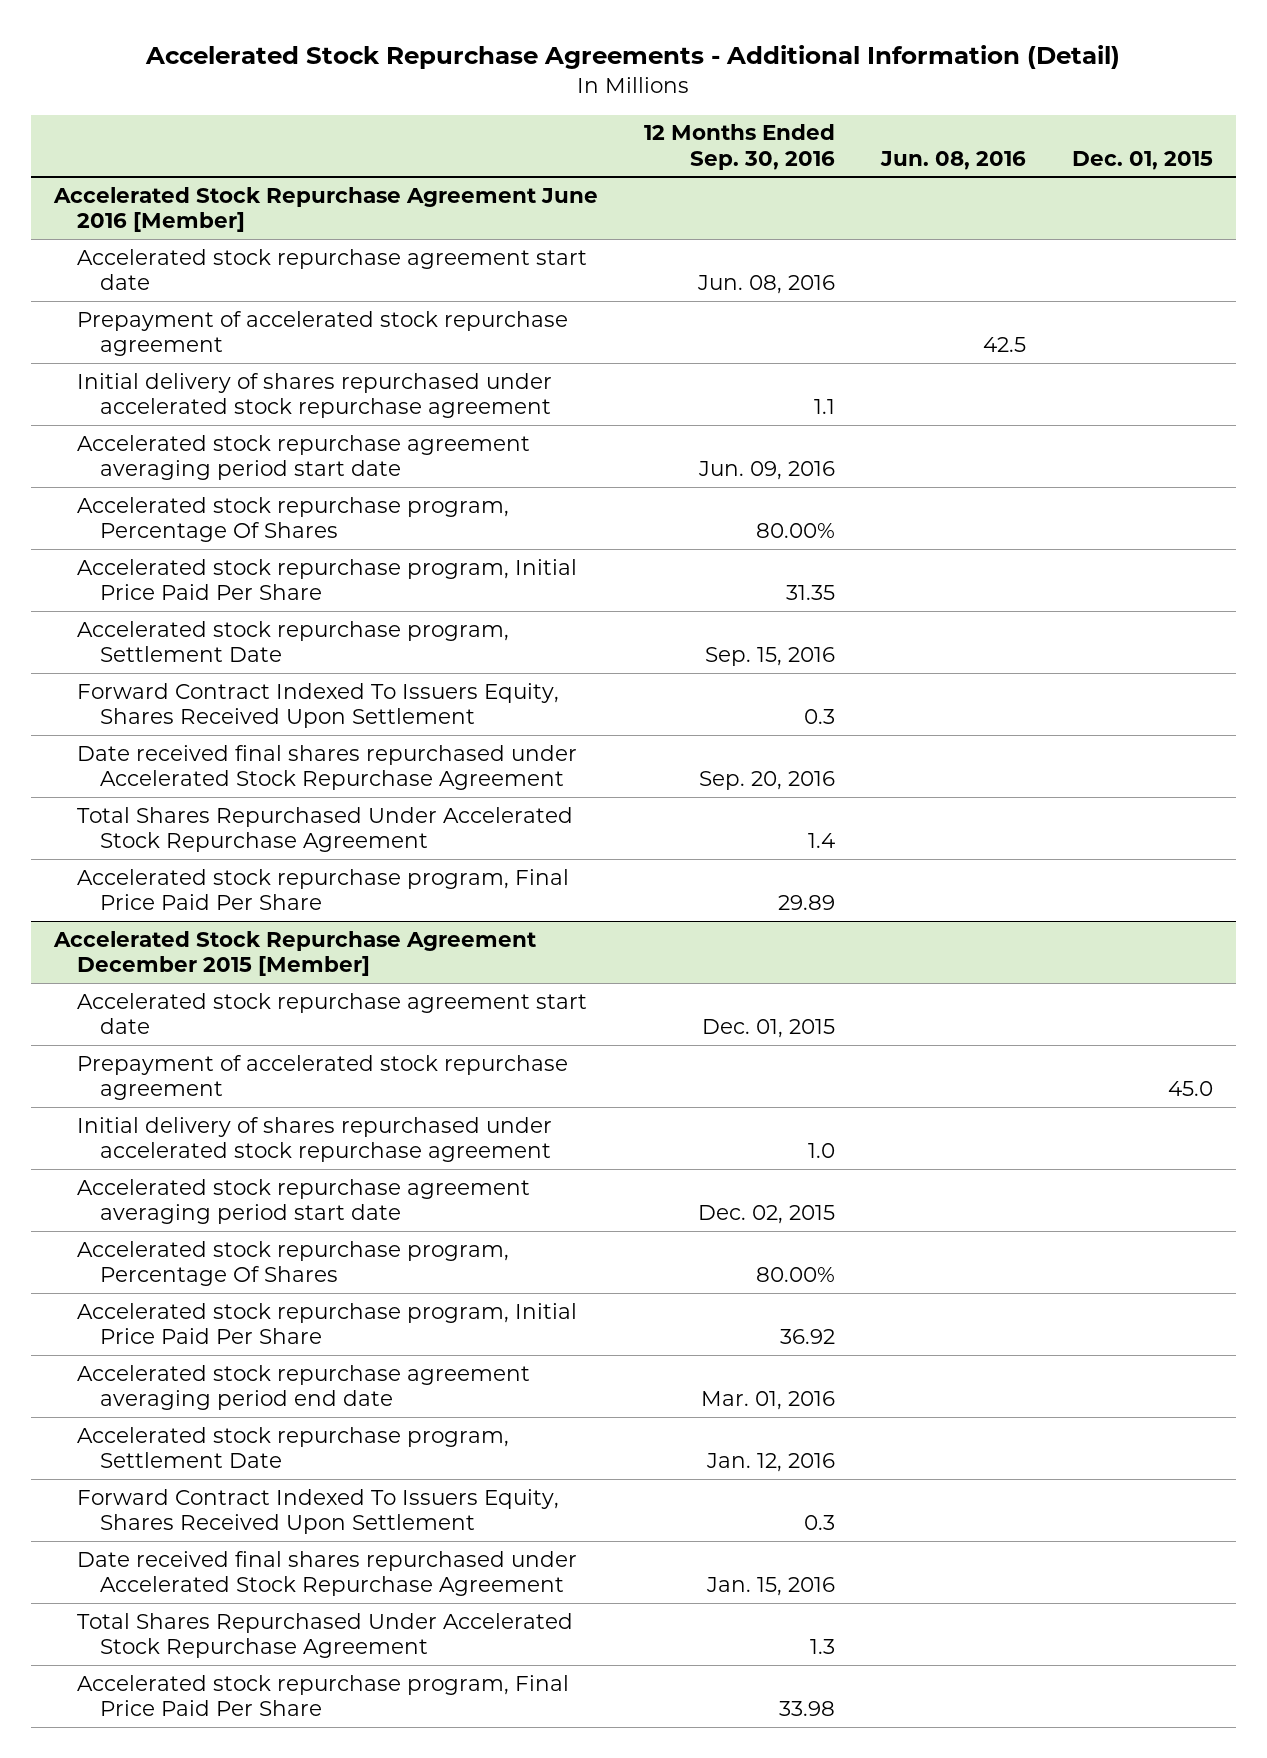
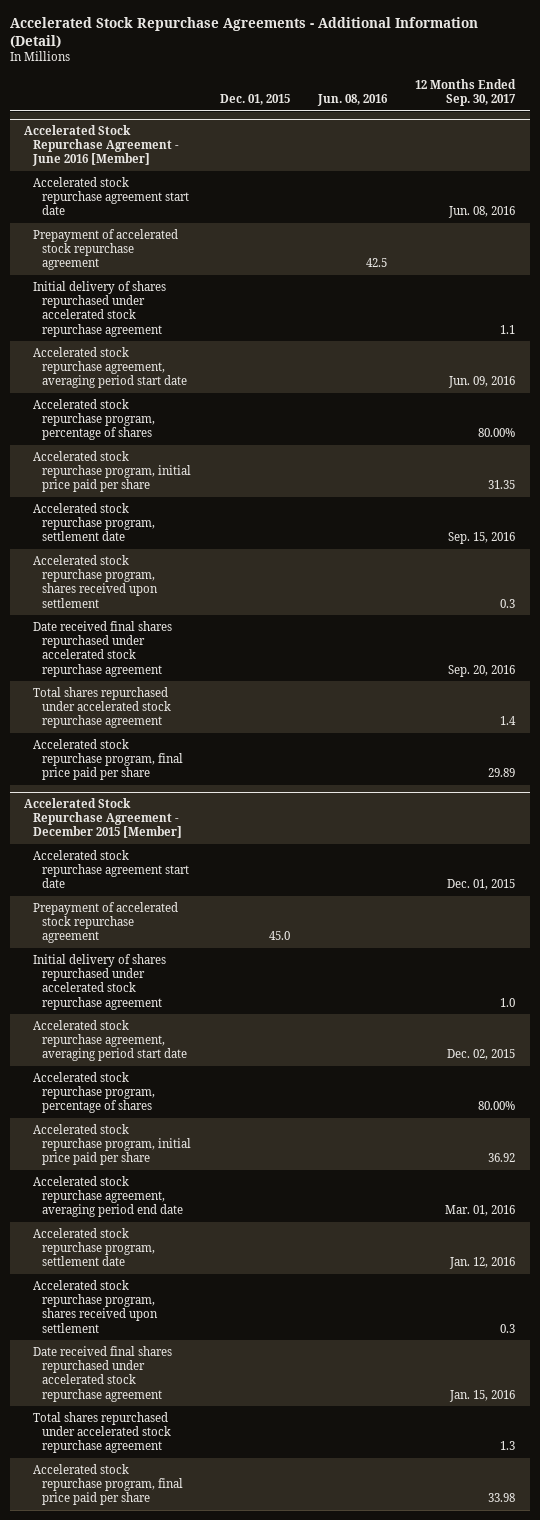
[644,124,836,170] 12 Months Ended Sep. 30, 2016 -> none
none -> [415,78,517,107] 12 Months Ended Sep. 30, 2017
[53,186,599,233] Accelerated Stock Repurchase Agreement June 2016 [Member] -> [24,125,180,167] Accelerated Stock Repurchase Agreement - June 2016 [Member]
[77,434,531,481] Accelerated stock repurchase agreement averaging period start date -> [33,346,188,389] Accelerated stock repurchase agreement, averaging period start date
[77,496,510,543] Accelerated stock repurchase program, Percentage Of Shares -> [33,398,156,441] Accelerated stock repurchase program, percentage of shares
[77,558,578,601] Accelerated stock repurchase program, Initial Price Paid Per Share -> [33,450,192,493] Accelerated stock repurchase program, initial price paid per share
[77,620,510,663] Accelerated stock repurchase program, Settlement Date -> [33,502,156,542] Accelerated stock repurchase program, settlement date
[77,682,560,729] Forward Contract Indexed To Issuers Equity, Shares Received Upon Settlement -> [33,554,159,608] Accelerated stock repurchase program, shares received upon settlement
[77,744,578,791] Date received final shares repurchased under Accelerated Stock Repurchase Agreement -> [33,620,173,677] Date received final shares repurchased under accelerated stock repurchase agreement
[77,806,574,853] Total Shares Repurchased Under Accelerated Stock Repurchase Agreement -> [33,686,172,729] Total shares repurchased under accelerated stock repurchase agreement
[77,868,570,911] Accelerated stock repurchase program, Final Price Paid Per Share -> [33,738,184,781] Accelerated stock repurchase program, final price paid per share
[53,930,537,977] Accelerated Stock Repurchase Agreement December 2015 [Member] -> [24,798,183,839] Accelerated Stock Repurchase Agreement - December 2015 [Member]
[77,1178,531,1225] Accelerated stock repurchase agreement averaging period start date -> [33,1019,188,1062] Accelerated stock repurchase agreement, averaging period start date
[77,1240,510,1287] Accelerated stock repurchase program, Percentage Of Shares -> [33,1071,156,1114] Accelerated stock repurchase program, percentage of shares
[77,1302,578,1345] Accelerated stock repurchase program, Initial Price Paid Per Share -> [33,1123,192,1166] Accelerated stock repurchase program, initial price paid per share
[77,1364,531,1411] Accelerated stock repurchase agreement averaging period end date -> [33,1175,184,1218] Accelerated stock repurchase agreement, averaging period end date
[77,1426,510,1469] Accelerated stock repurchase program, Settlement Date -> [33,1227,156,1267] Accelerated stock repurchase program, settlement date
[77,1488,560,1535] Forward Contract Indexed To Issuers Equity, Shares Received Upon Settlement -> [33,1279,159,1333] Accelerated stock repurchase program, shares received upon settlement
[77,1550,578,1597] Date received final shares repurchased under Accelerated Stock Repurchase Agreement -> [33,1345,173,1402] Date received final shares repurchased under accelerated stock repurchase agreement
[77,1612,574,1659] Total Shares Repurchased Under Accelerated Stock Repurchase Agreement -> [33,1411,172,1454] Total shares repurchased under accelerated stock repurchase agreement
[77,1674,570,1717] Accelerated stock repurchase program, Final Price Paid Per Share -> [33,1463,184,1506] Accelerated stock repurchase program, final price paid per share

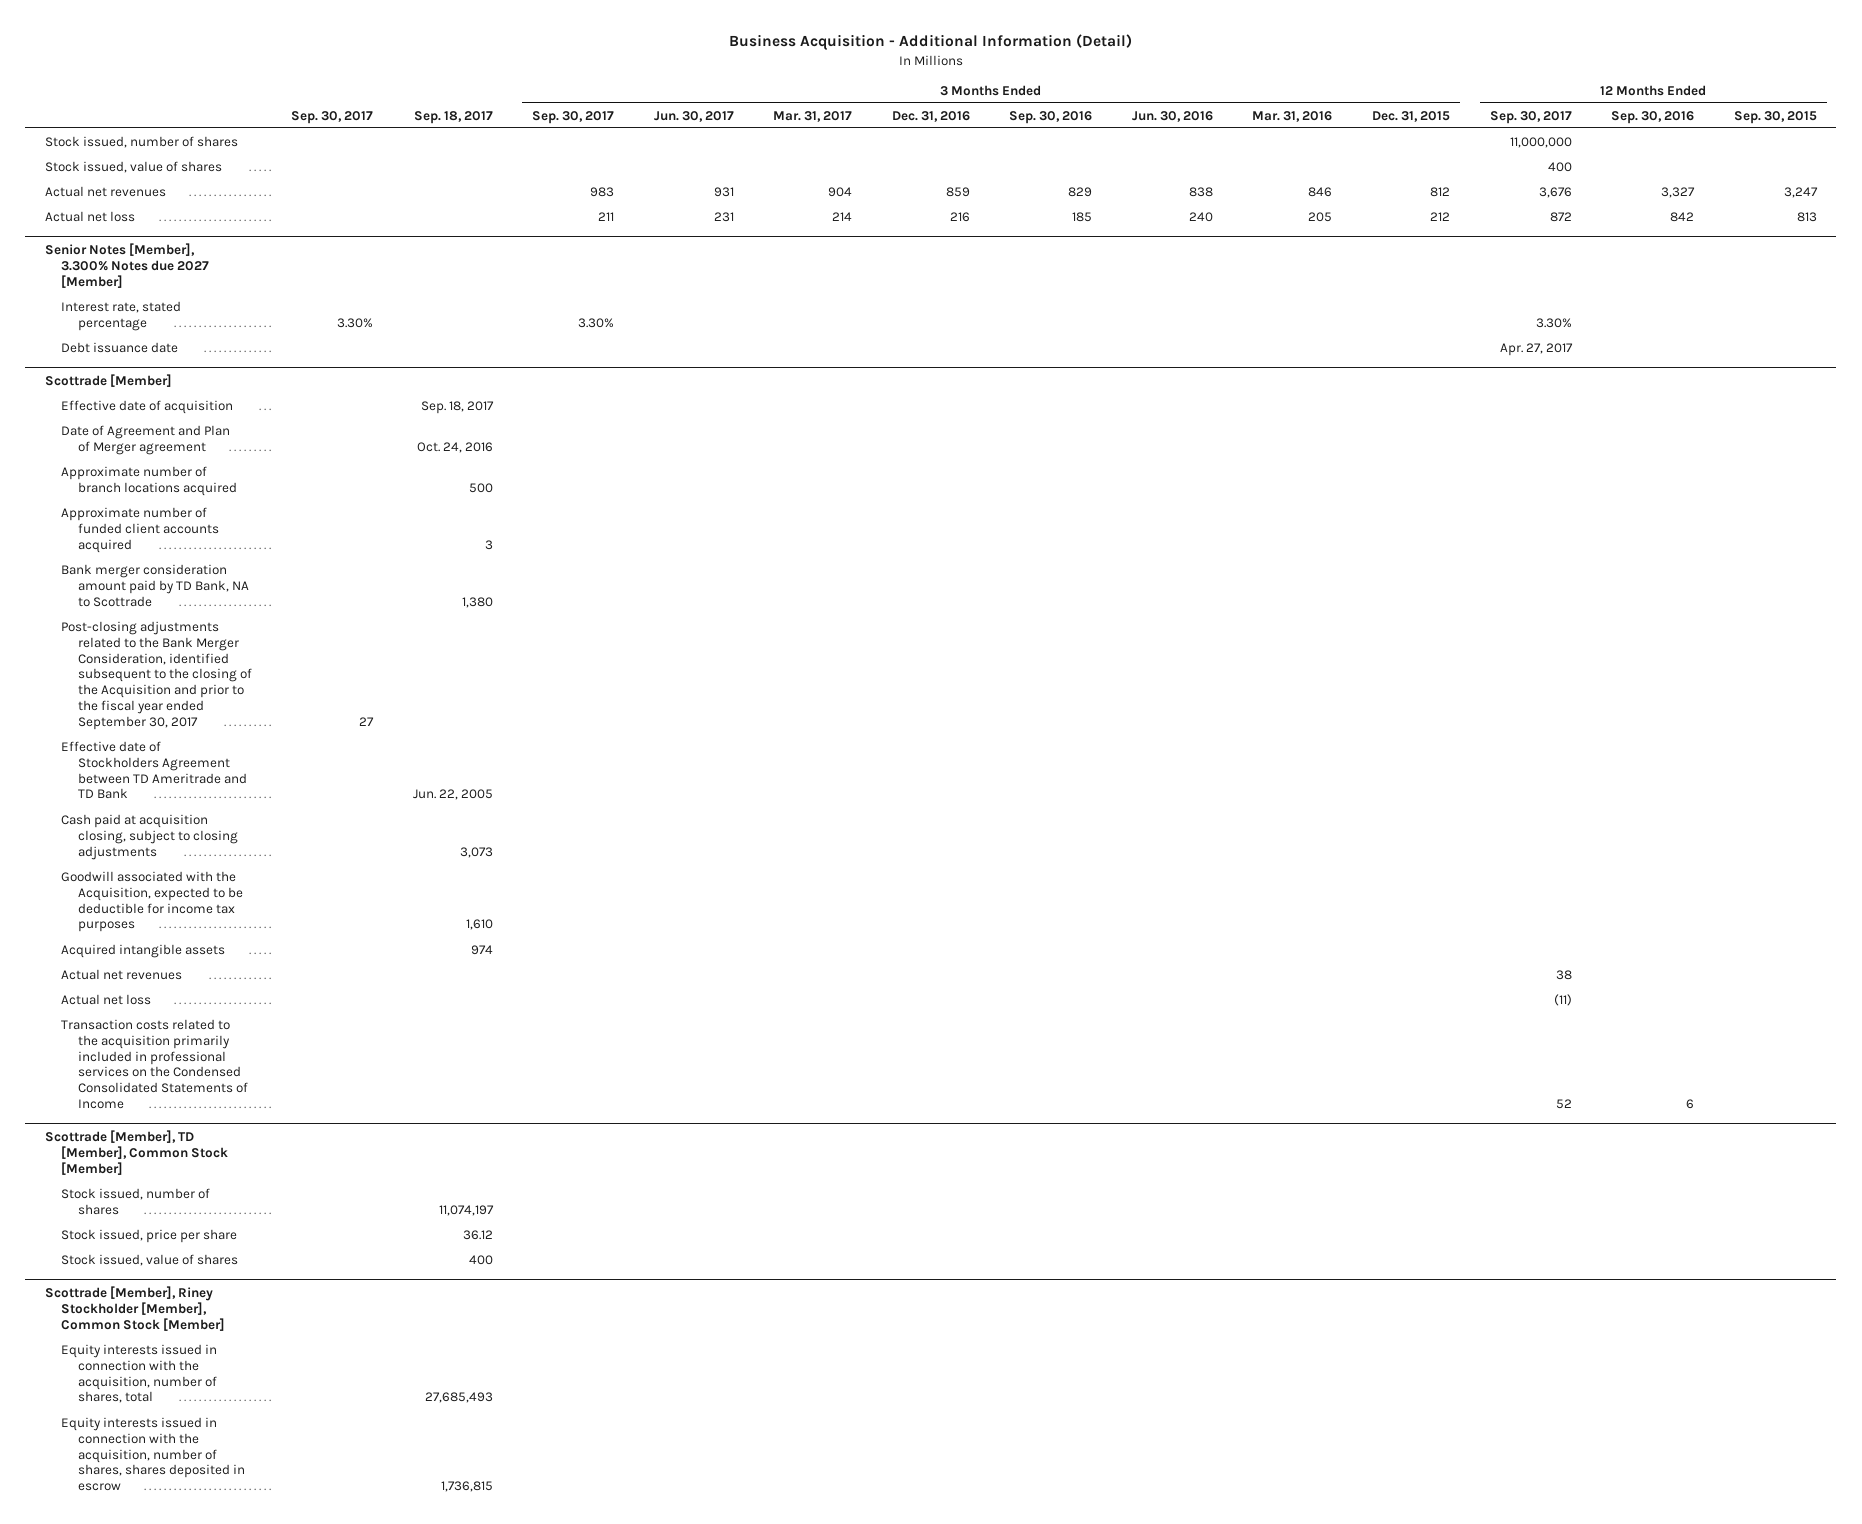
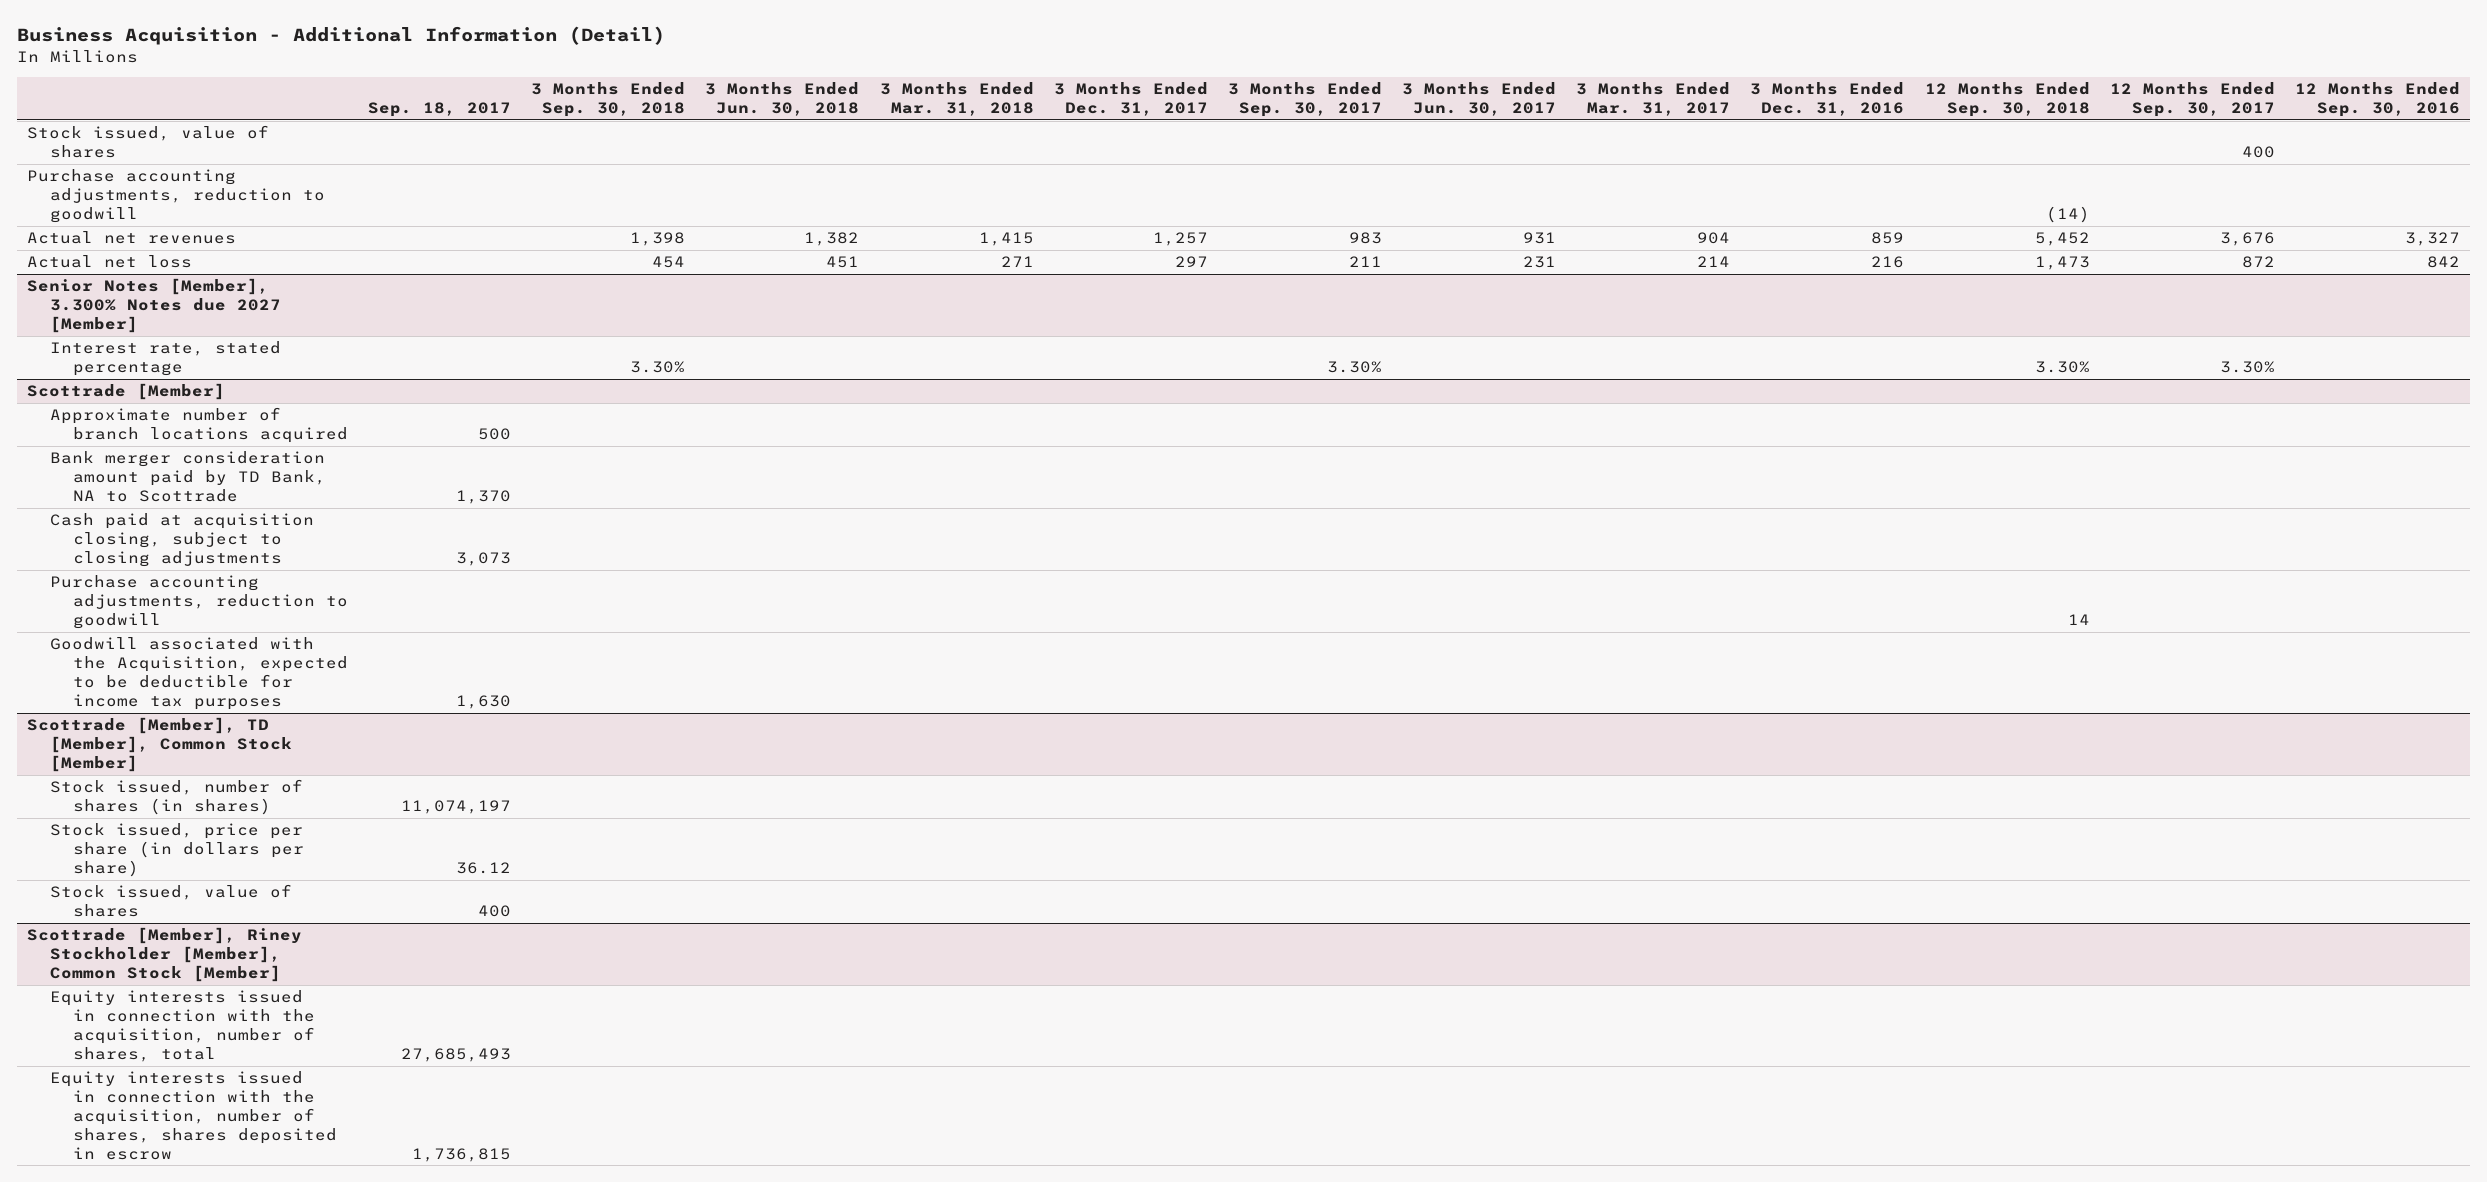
[291,110,374,124] Sep. 30, 2017 -> none
[1009,110,1093,124] Sep. 30, 2016 -> none
[1131,110,1213,122] Jun. 30, 2016 -> none
[1252,110,1333,122] Mar. 31, 2016 -> none
[1372,110,1451,122] Dec. 31, 2015 -> none
[1733,110,1817,124] Sep. 30, 2015 -> none
none -> [531,82,686,117] 3 Months Ended Sep. 30, 2018
none -> [705,82,860,116] 3 Months Ended Jun. 30, 2018
none -> [879,82,1034,116] 3 Months Ended Mar. 31, 2018
none -> [1053,82,1208,116] 3 Months Ended Dec. 31, 2017
none -> [1924,82,2090,117] 12 Months Ended Sep. 30, 2018
[45,135,239,148] Stock issued, number of shares -> none
none -> [27,169,326,224] Purchase accounting adjustments, reduction to goodwill
[61,341,179,353] Debt issuance date -> none
[61,399,234,414] Effective date of acquisition -> none
[61,424,231,455] Date of Agreement and Plan of Merger agreement -> none
[61,506,219,553] Approximate number of funded client accounts acquired -> none
[61,620,252,731] Post-closing adjustments related to the Bank Merger Consideration, identified subsequent to the closing of the Acquisition and prior to the fiscal year ended September 30, 2017 -> none
[61,740,247,800] Effective date of Stockholders Agreement between TD Ameritrade and TD Bank -> none
[461,596,493,608] 1,380 -> [456,490,512,505] 1,370
[61,943,226,958] Acquired intangible assets -> none
[61,968,183,980] Actual net revenues -> none
[61,993,152,1005] Actual net loss -> none
[61,1018,248,1110] Transaction costs related to the acquisition primarily included in professional services on the Condensed Consolidated Statements of Income -> none
none -> [50,575,348,630] Purchase accounting adjustments, reduction to goodwill
[465,919,493,931] 1,610 -> [456,694,512,709] 1,630
[61,1187,211,1215] Stock issued, number of shares -> [50,779,304,816] Stock issued, number of shares (in shares)
[61,1228,238,1243] Stock issued, price per share -> [50,823,304,878] Stock issued, price per share (in dollars per share)

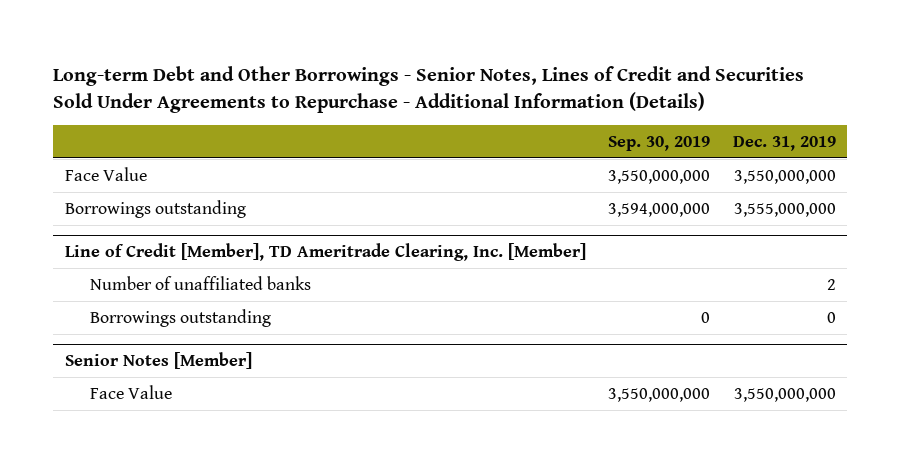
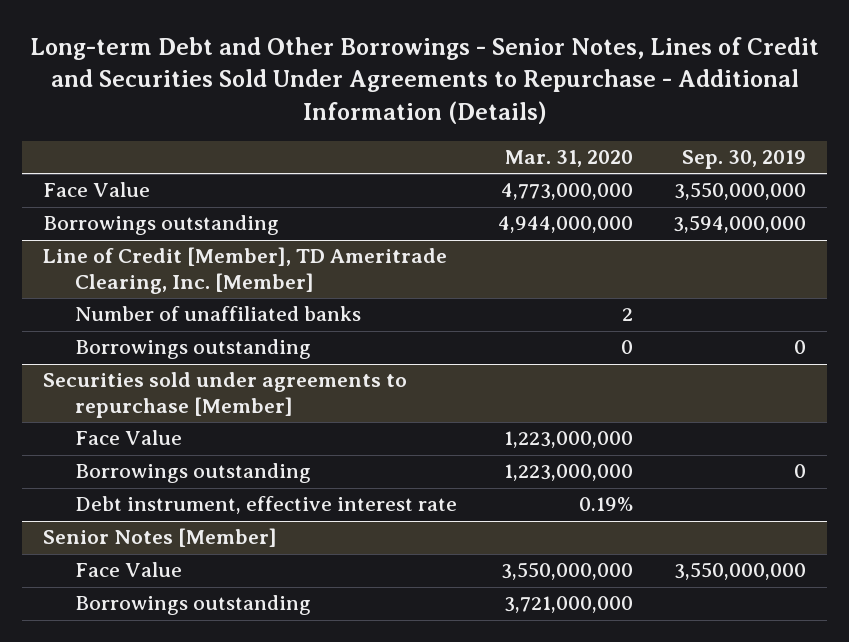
[732,135,836,151] Dec. 31, 2019 -> none
none -> [504,150,633,168] Mar. 31, 2020
none -> [42,372,407,419] Securities sold under agreements to repurchase [Member]
none -> [75,430,183,446] Face Value
none -> [75,463,312,484] Borrowings outstanding
none -> [75,496,458,515] Debt instrument, effective interest rate
none -> [75,595,312,616] Borrowings outstanding

